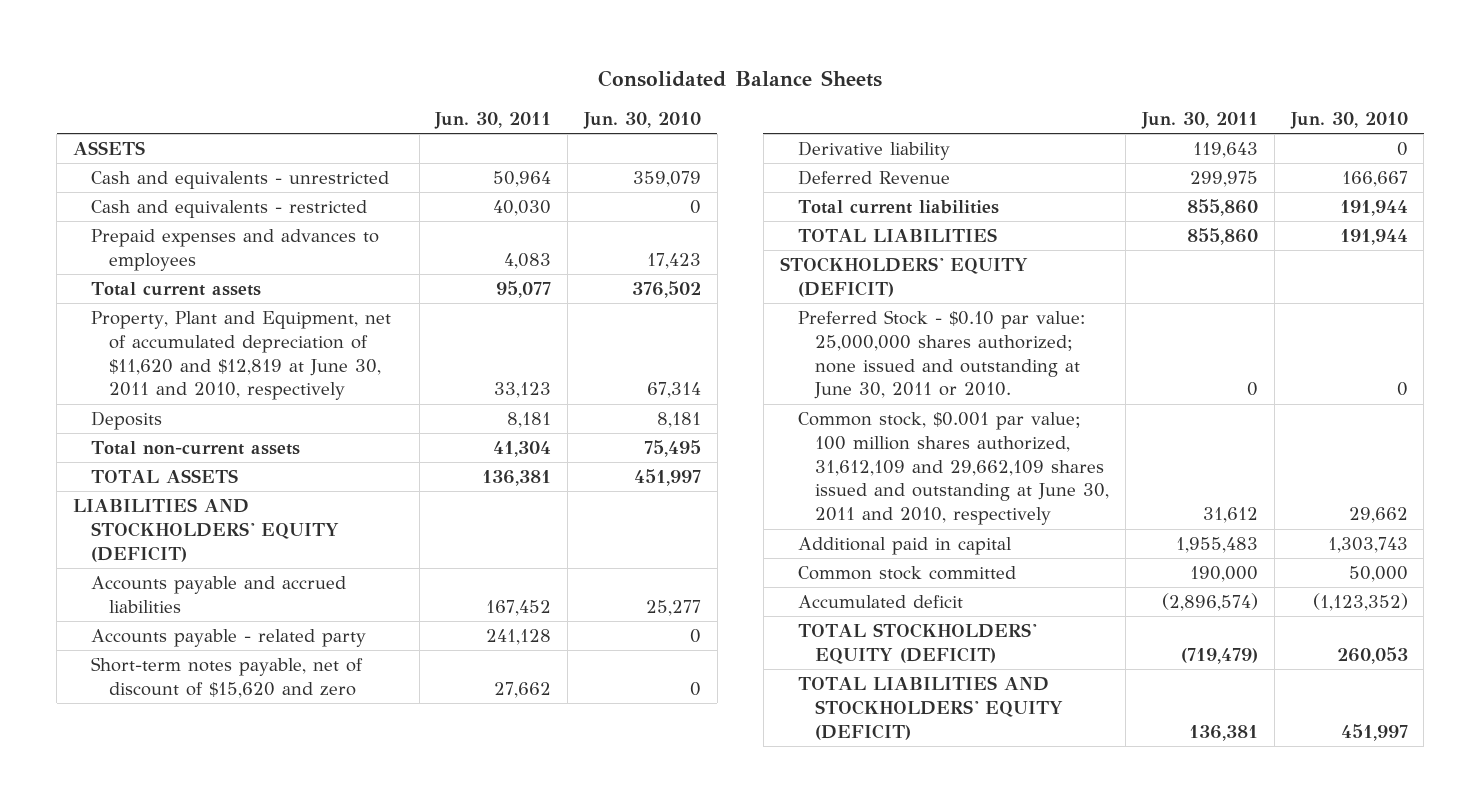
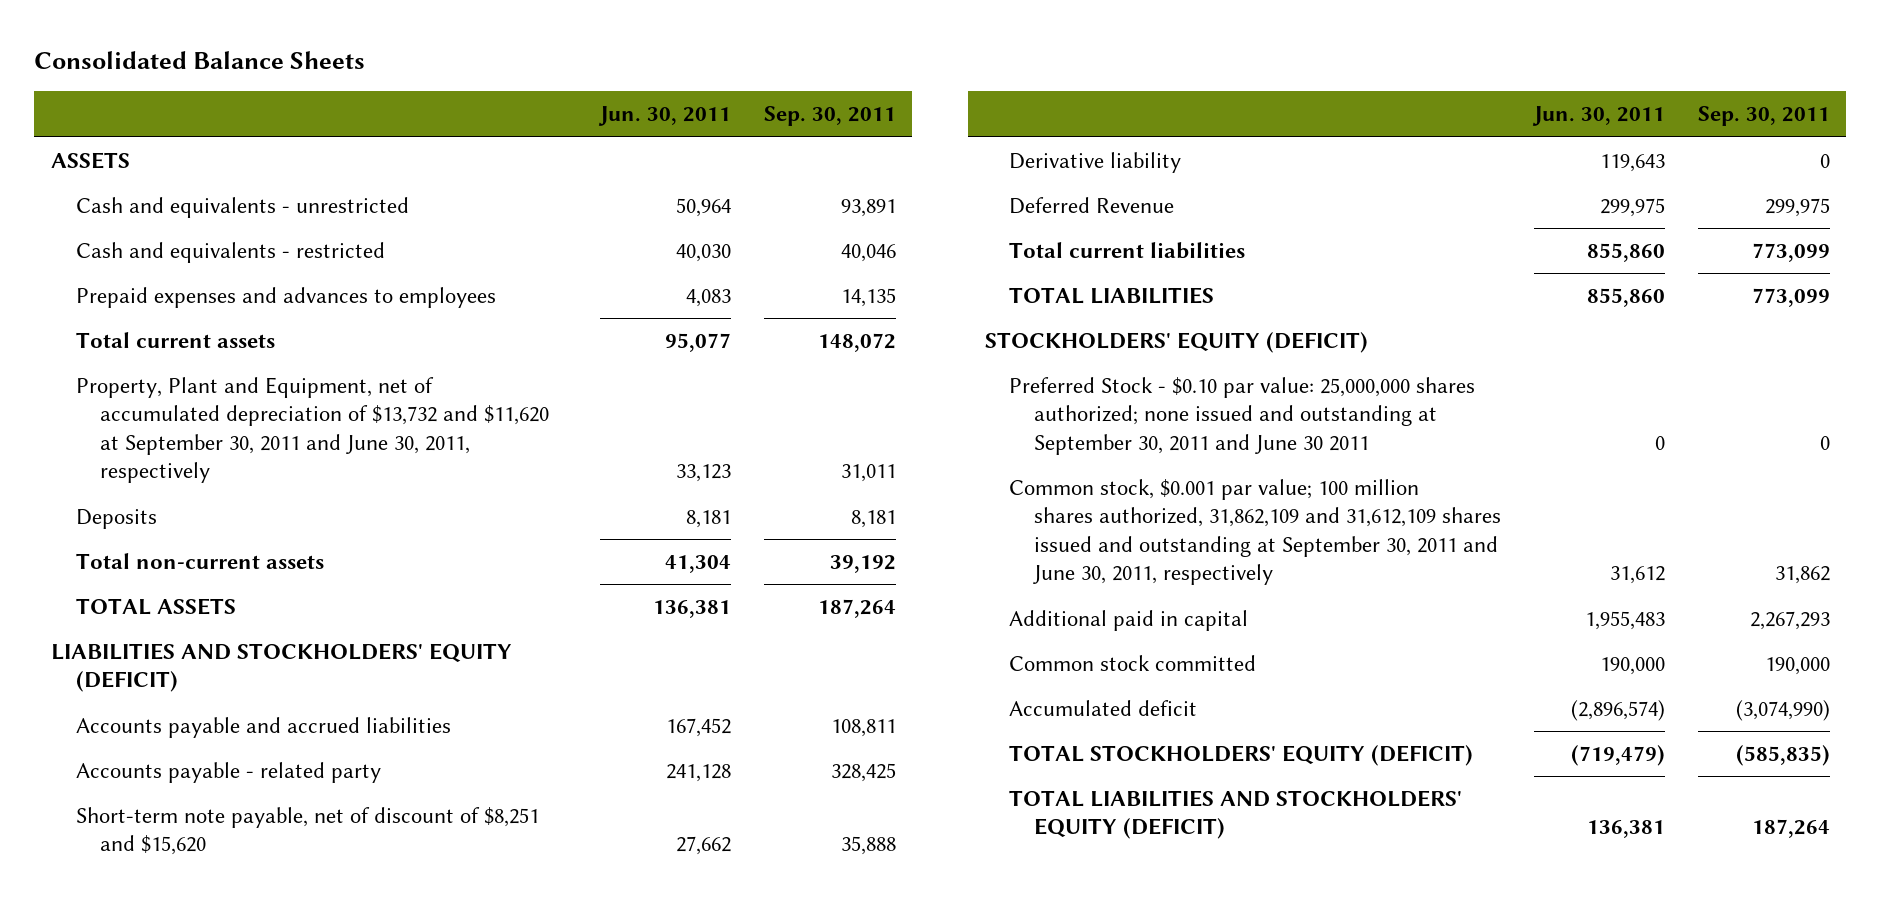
[582,112,701,130] Jun. 30, 2010 -> none
none -> [764,106,897,127] Sep. 30, 2011
[90,310,391,401] Property, Plant and Equipment, net of accumulated depreciation of $11,620 and $12,819 at June 30, 2011 and 2010, respectively -> [75,376,550,484] Property, Plant and Equipment, net of accumulated depreciation of $13,732 and $11,620 at September 30, 2011 and June 30, 2011, respectively
[90,656,363,698] Short-term notes payable, net of discount of $15,620 and zero -> [75,806,539,856] Short-term note payable, net of discount of $8,251 and $15,620
[797,309,1085,400] Preferred Stock - $0.10 par value: 25,000,000 shares authorized; none issued and outstanding at June 30, 2011 or 2010. -> [1009,376,1476,455] Preferred Stock - $0.10 par value: 25,000,000 shares authorized; none issued and outstanding at September 30, 2011 and June 30 2011
[797,411,1110,526] Common stock, $0.001 par value; 100 million shares authorized, 31,612,109 and 29,662,109 shares issued and outstanding at June 30, 2011 and 2010, respectively -> [1009,478,1502,586] Common stock, $0.001 par value; 100 million shares authorized, 31,862,109 and 31,612,109 shares issued and outstanding at September 30, 2011 and June 30, 2011, respectively

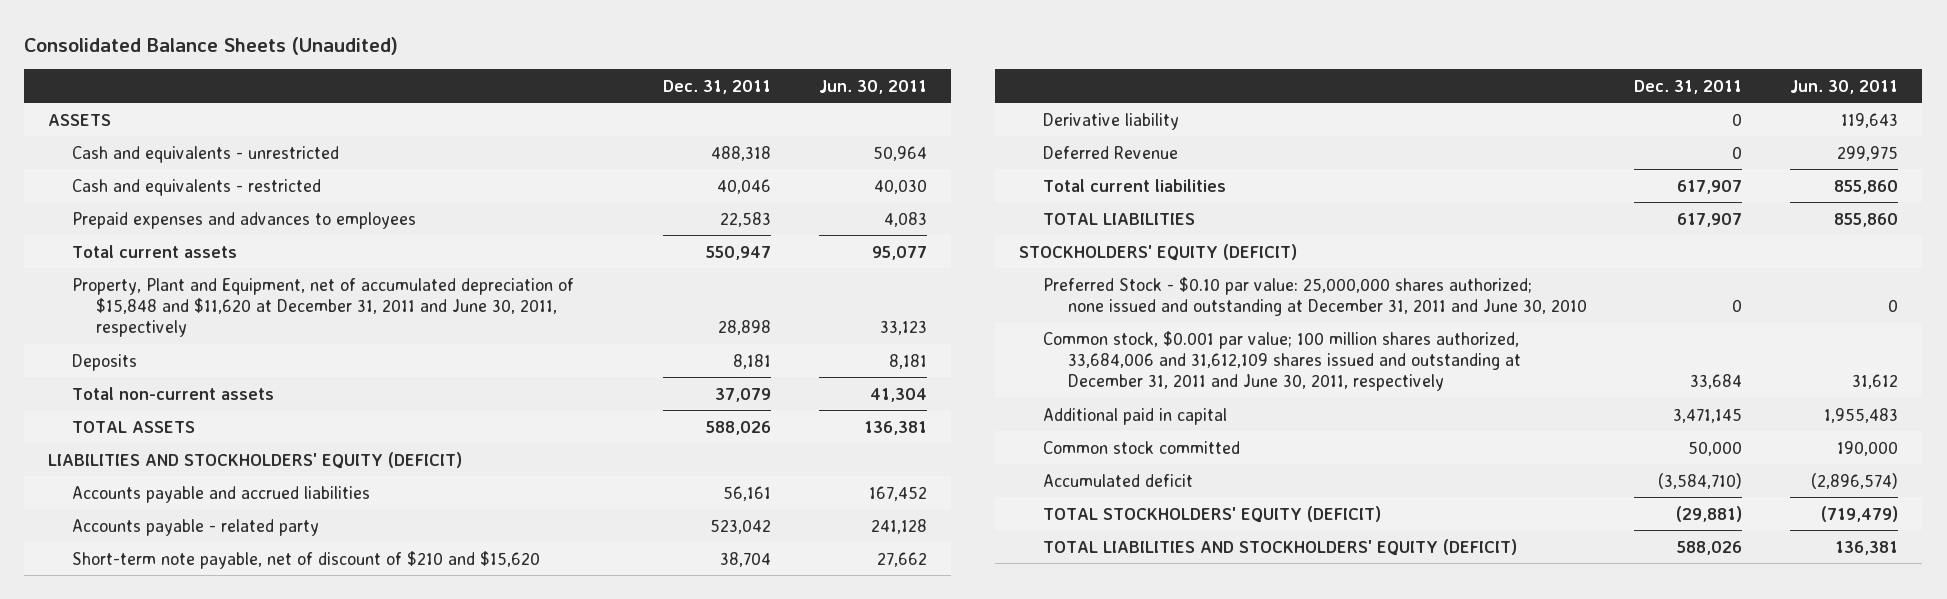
[34,50,366,69] Consolidated Balance Sheets -> [24,36,399,55] Consolidated Balance Sheets (Unaudited)
[764,106,897,127] Sep. 30, 2011 -> none
none -> [663,79,772,94] Dec. 31, 2011
[75,376,550,484] Property, Plant and Equipment, net of accumulated depreciation of $13,732 and $11,620 at September 30, 2011 and June 30, 2011, respectively -> [72,277,575,338] Property, Plant and Equipment, net of accumulated depreciation of $15,848 and $11,620 at December 31, 2011 and June 30, 2011, respectively
[75,806,539,856] Short-term note payable, net of discount of $8,251 and $15,620 -> [72,550,541,569] Short-term note payable, net of discount of $210 and $15,620
[1009,376,1476,455] Preferred Stock - $0.10 par value: 25,000,000 shares authorized; none issued and outstanding at September 30, 2011 and June 30 2011 -> [1043,276,1587,316] Preferred Stock - $0.10 par value: 25,000,000 shares authorized; none issued and outstanding at December 31, 2011 and June 30, 2010
[1009,478,1502,586] Common stock, $0.001 par value; 100 million shares authorized, 31,862,109 and 31,612,109 shares issued and outstanding at September 30, 2011 and June 30, 2011, respectively -> [1043,330,1521,392] Common stock, $0.001 par value; 100 million shares authorized, 33,684,006 and 31,612,109 shares issued and outstanding at December 31, 2011 and June 30, 2011, respectively

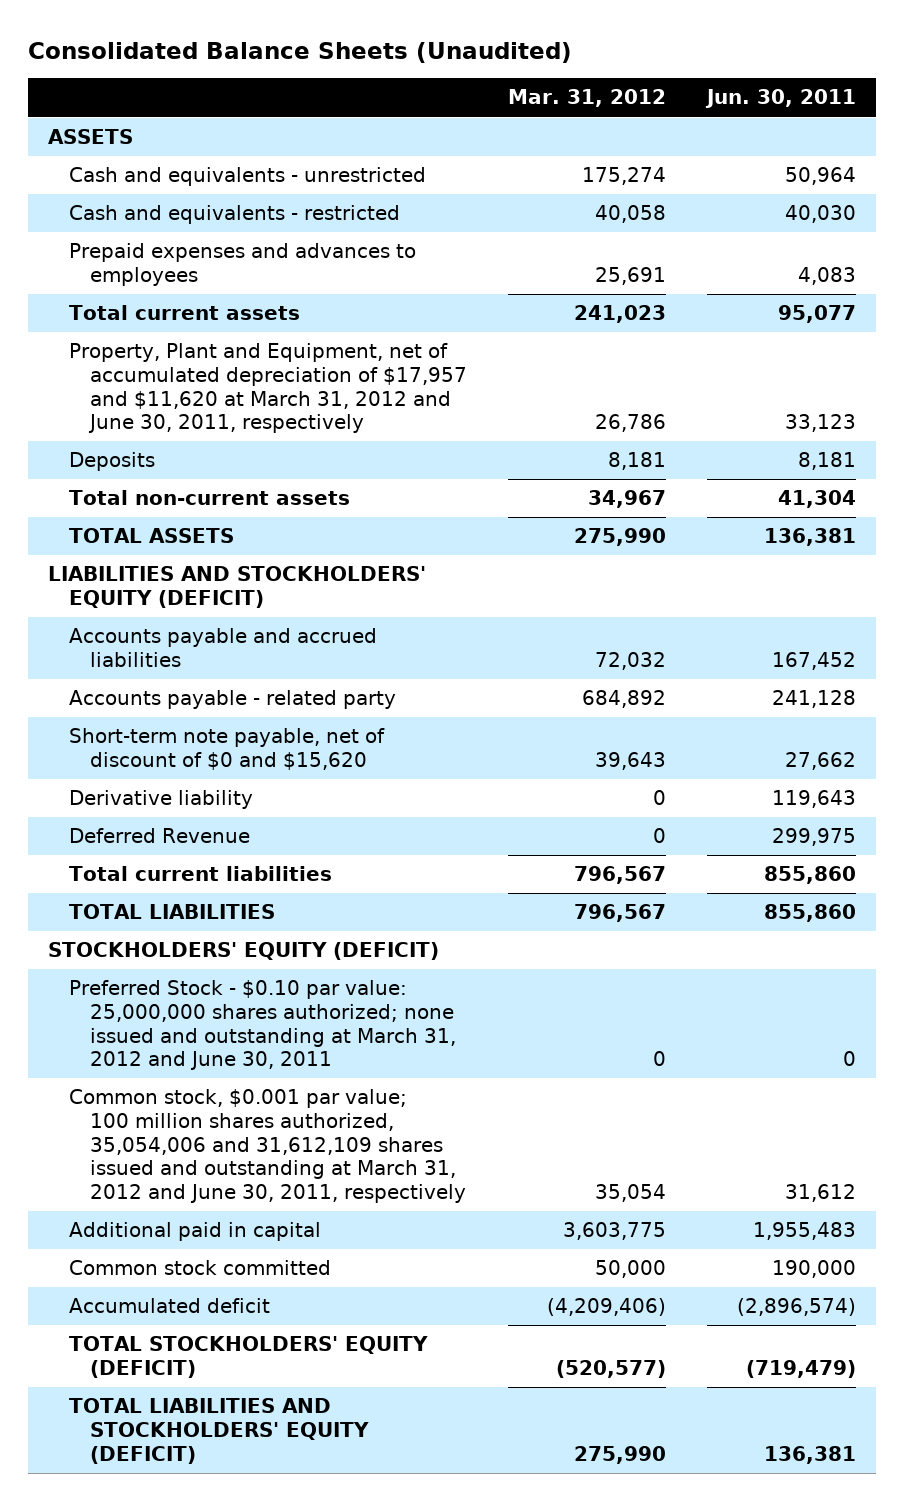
[663,79,772,94] Dec. 31, 2011 -> none
none -> [507,89,666,108] Mar. 31, 2012
[72,277,575,338] Property, Plant and Equipment, net of accumulated depreciation of $15,848 and $11,620 at December 31, 2011 and June 30, 2011, respectively -> [69,343,467,434] Property, Plant and Equipment, net of accumulated depreciation of $17,957 and $11,620 at March 31, 2012 and June 30, 2011, respectively
[72,550,541,569] Short-term note payable, net of discount of $210 and $15,620 -> [69,728,386,770] Short-term note payable, net of discount of $0 and $15,620
[1043,276,1587,316] Preferred Stock - $0.10 par value: 25,000,000 shares authorized; none issued and outstanding at December 31, 2011 and June 30, 2010 -> [69,980,456,1071] Preferred Stock - $0.10 par value: 25,000,000 shares authorized; none issued and outstanding at March 31, 2012 and June 30, 2011
[1043,330,1521,392] Common stock, $0.001 par value; 100 million shares authorized, 33,684,006 and 31,612,109 shares issued and outstanding at December 31, 2011 and June 30, 2011, respectively -> [69,1089,466,1203] Common stock, $0.001 par value; 100 million shares authorized, 35,054,006 and 31,612,109 shares issued and outstanding at March 31, 2012 and June 30, 2011, respectively

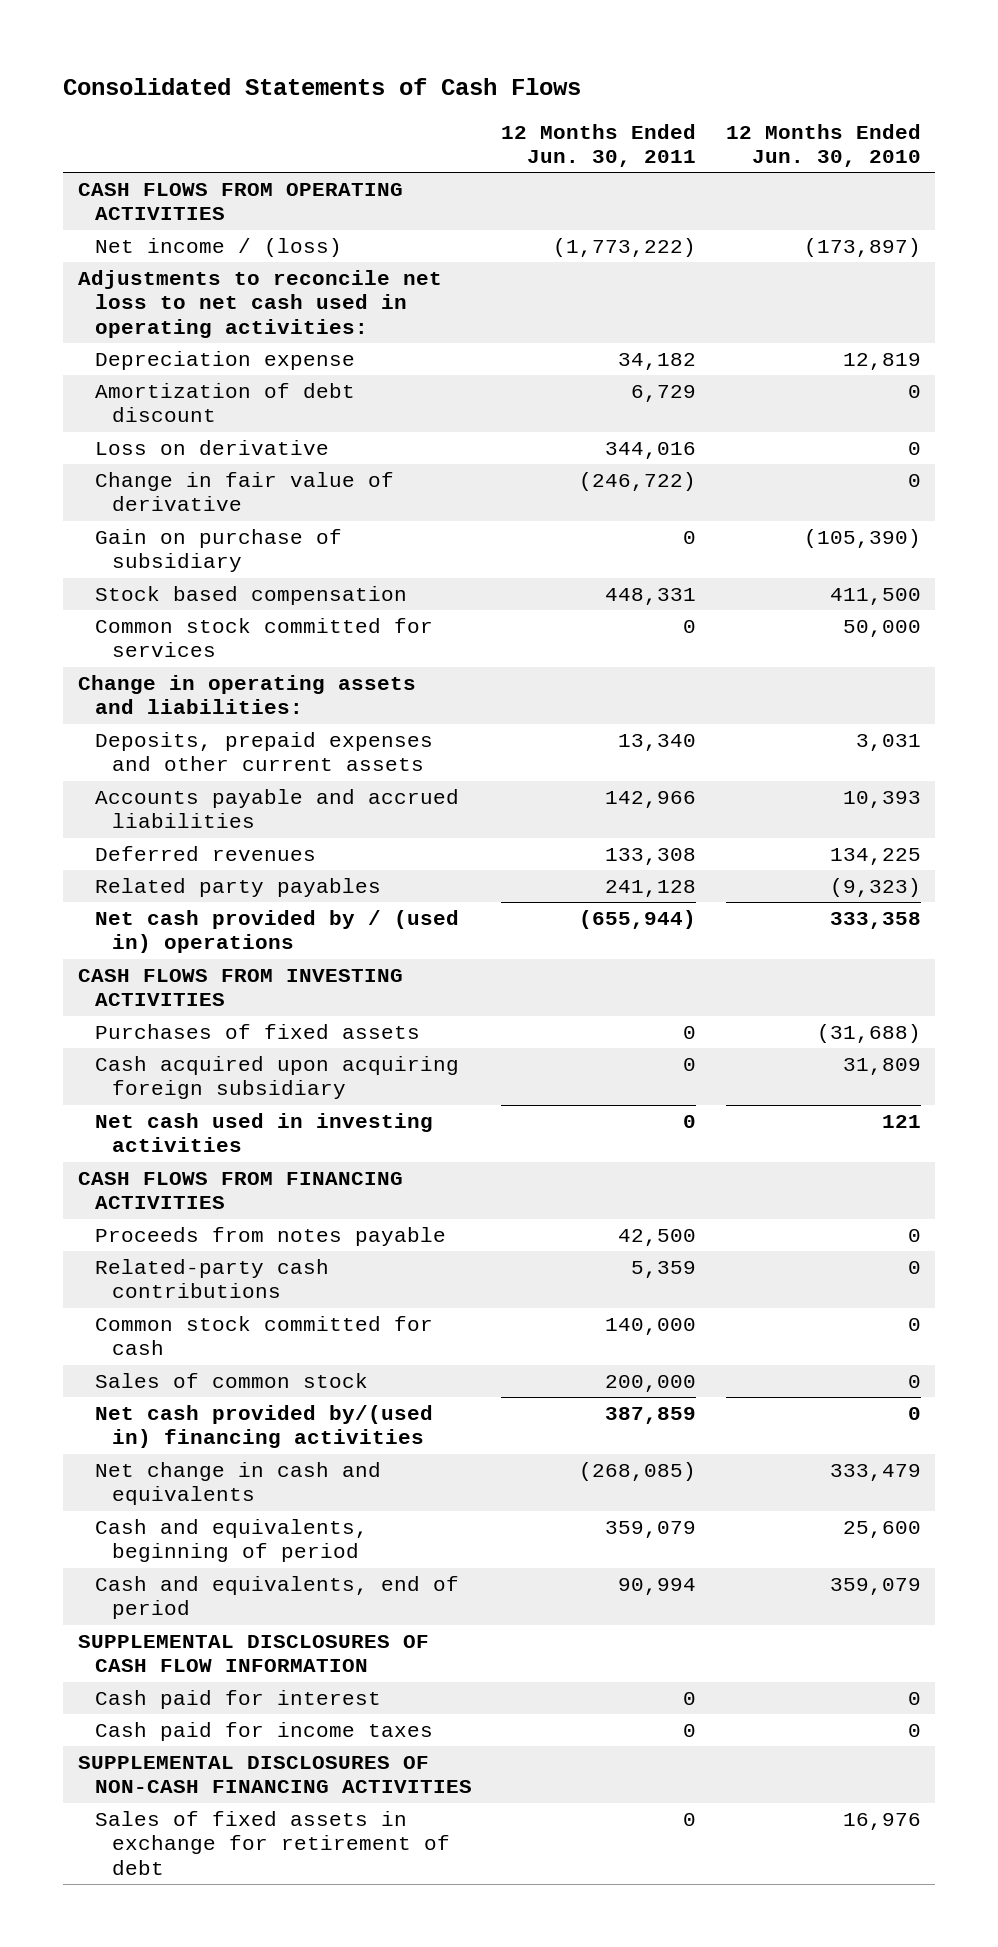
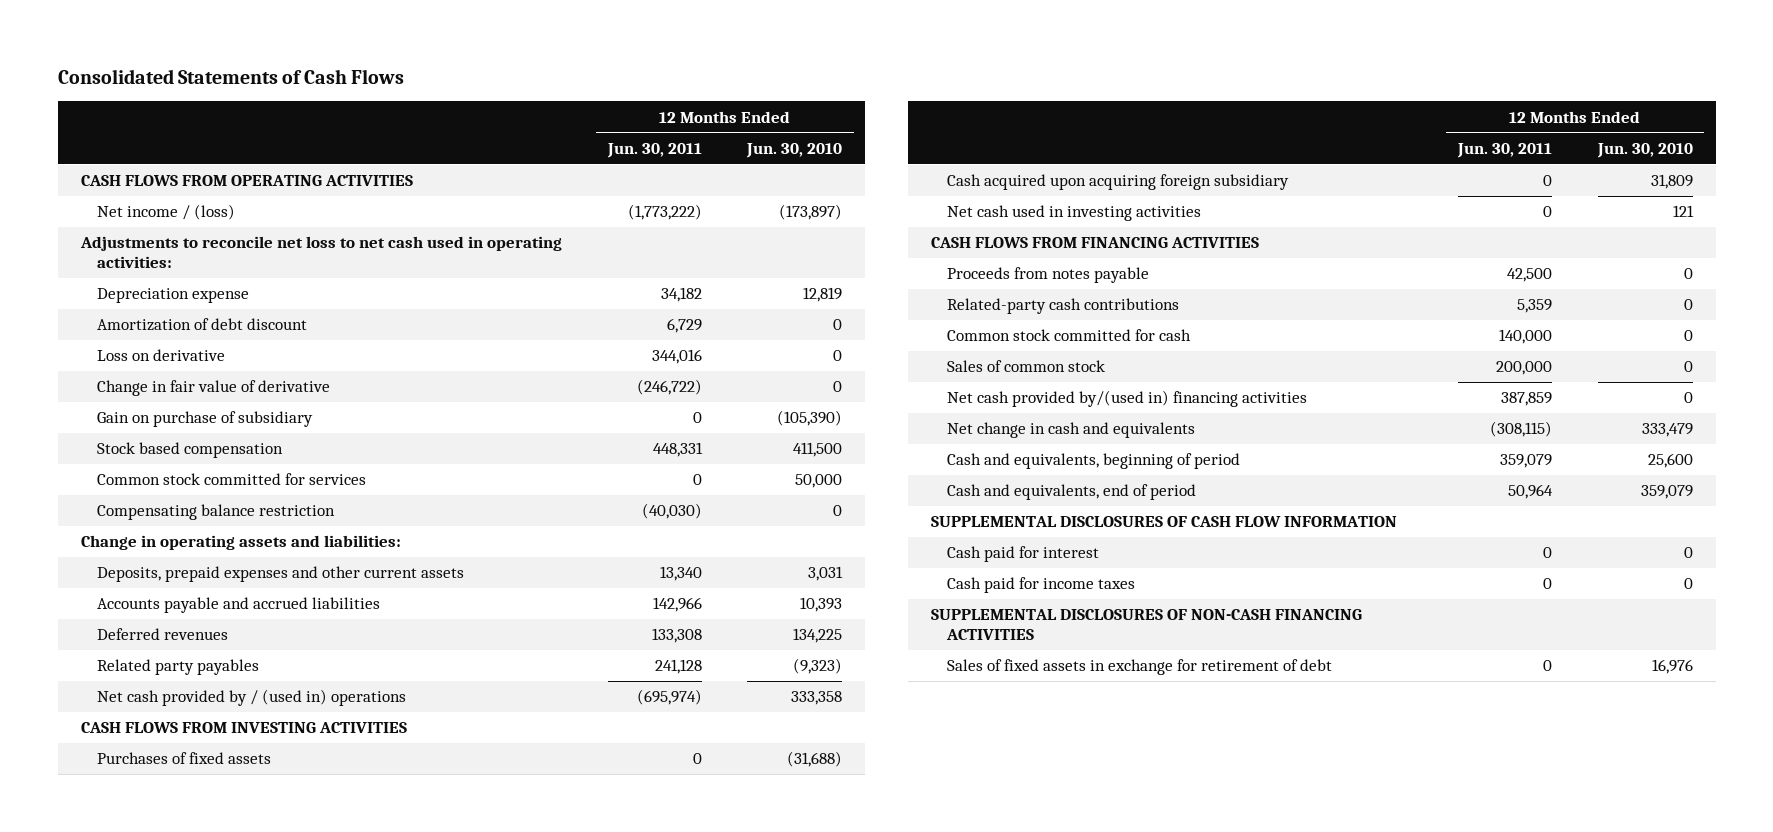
none -> [97,504,336,521] Compensating balance restriction
[579,909,697,929] (655,944) -> [636,689,702,706] (695,974)
[579,1461,697,1481] (268,085) -> [1489,421,1552,438] (308,115)
[618,1577,697,1595] 90,994 -> [1507,484,1553,500] 50,964

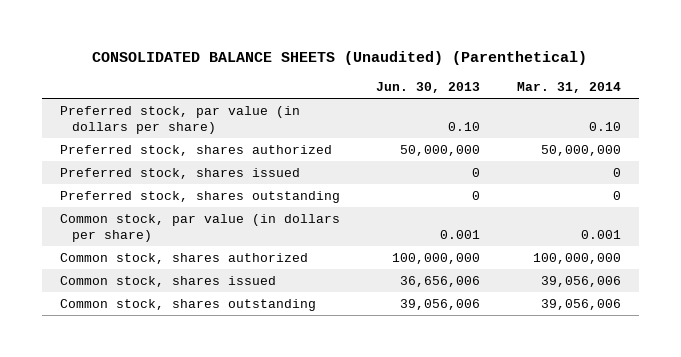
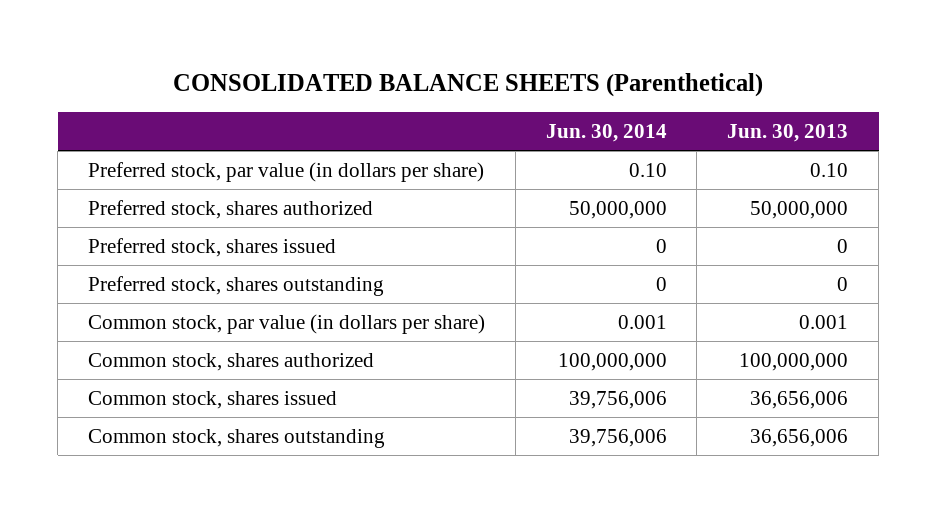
[92,50,588,65] CONSOLIDATED BALANCE SHEETS (Unaudited) (Parenthetical) -> [173,72,764,97] CONSOLIDATED BALANCE SHEETS (Parenthetical)
[516,81,621,93] Mar. 31, 2014 -> none
none -> [545,123,667,142] Jun. 30, 2014
[400,298,481,310] 39,056,006 -> [750,429,849,448] 36,656,006

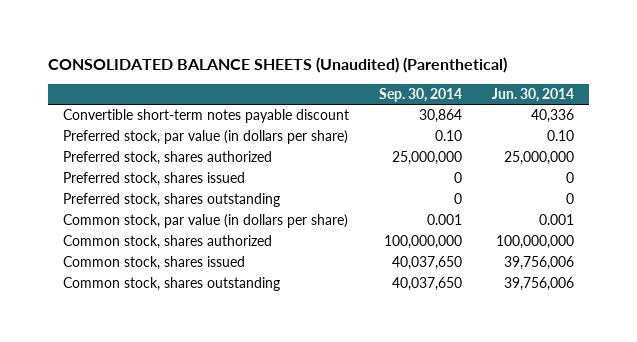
[173,72,764,97] CONSOLIDATED BALANCE SHEETS (Parenthetical) -> [48,56,508,73] CONSOLIDATED BALANCE SHEETS (Unaudited) (Parenthetical)
[727,123,849,142] Jun. 30, 2013 -> none
none -> [378,88,462,103] Sep. 30, 2014
none -> [63,109,350,124] Convertible short-term notes payable discount
[568,201,667,220] 50,000,000 -> [503,151,574,166] 25,000,000

